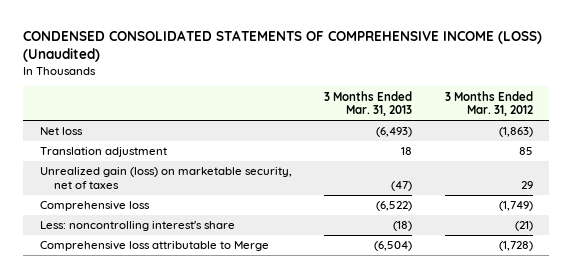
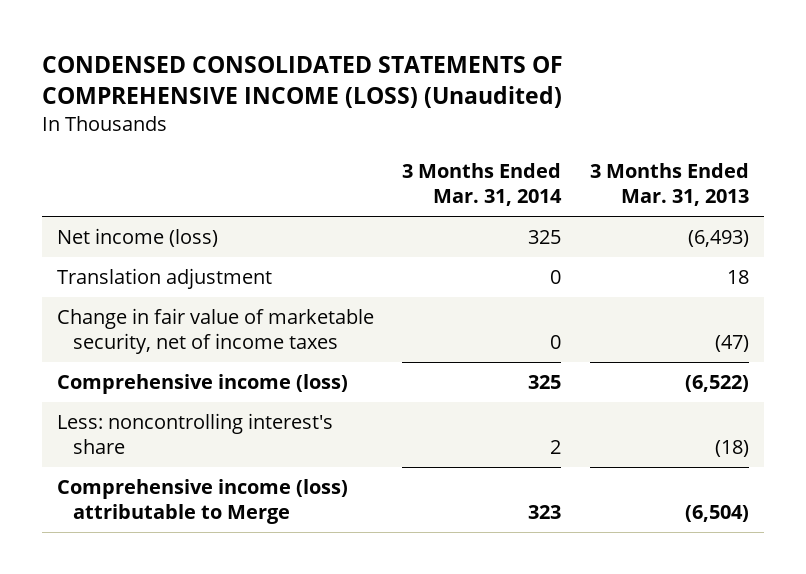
[444,90,533,117] 3 Months Ended Mar. 31, 2012 -> none
none -> [402,162,563,206] 3 Months Ended Mar. 31, 2014
[39,127,83,136] Net loss -> [56,228,218,248] Net income (loss)
[39,167,292,189] Unrealized gain (loss) on marketable security, net of taxes -> [56,308,374,355] Change in fair value of marketable security, net of income taxes
[39,201,150,212] Comprehensive loss -> [56,374,348,395] Comprehensive income (loss)
[39,241,269,252] Comprehensive loss attributable to Merge -> [56,479,348,525] Comprehensive income (loss) attributable to Merge

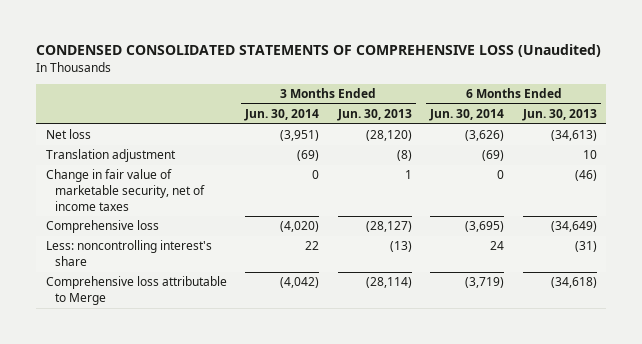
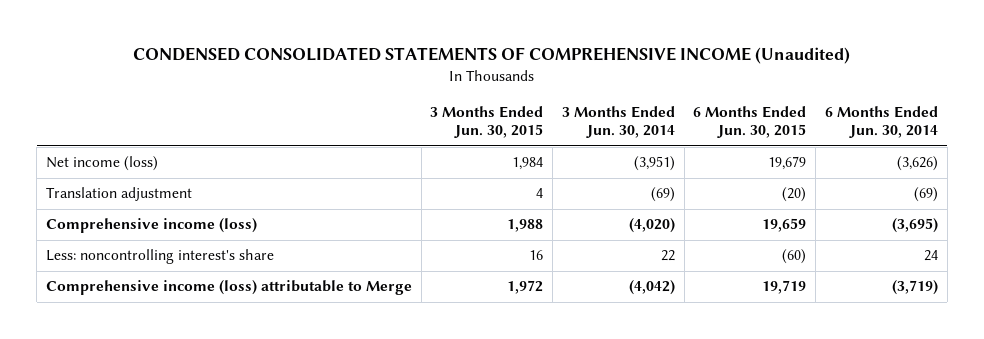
[36,44,602,58] CONDENSED CONSOLIDATED STATEMENTS OF COMPREHENSIVE LOSS (Unaudited) -> [132,47,850,65] CONDENSED CONSOLIDATED STATEMENTS OF COMPREHENSIVE INCOME (Unaudited)
[336,109,412,122] Jun. 30, 2013 -> none
[521,109,597,122] Jun. 30, 2013 -> none
none -> [430,105,544,139] 3 Months Ended Jun. 30, 2015
none -> [693,105,807,139] 6 Months Ended Jun. 30, 2015
[45,129,91,140] Net loss -> [45,156,158,172] Net income (loss)
[45,169,205,211] Change in fair value of marketable security, net of income taxes -> none
[45,220,159,234] Comprehensive loss -> [45,218,257,234] Comprehensive income (loss)
[45,276,227,306] Comprehensive loss attributable to Merge -> [45,280,412,296] Comprehensive income (loss) attributable to Merge

